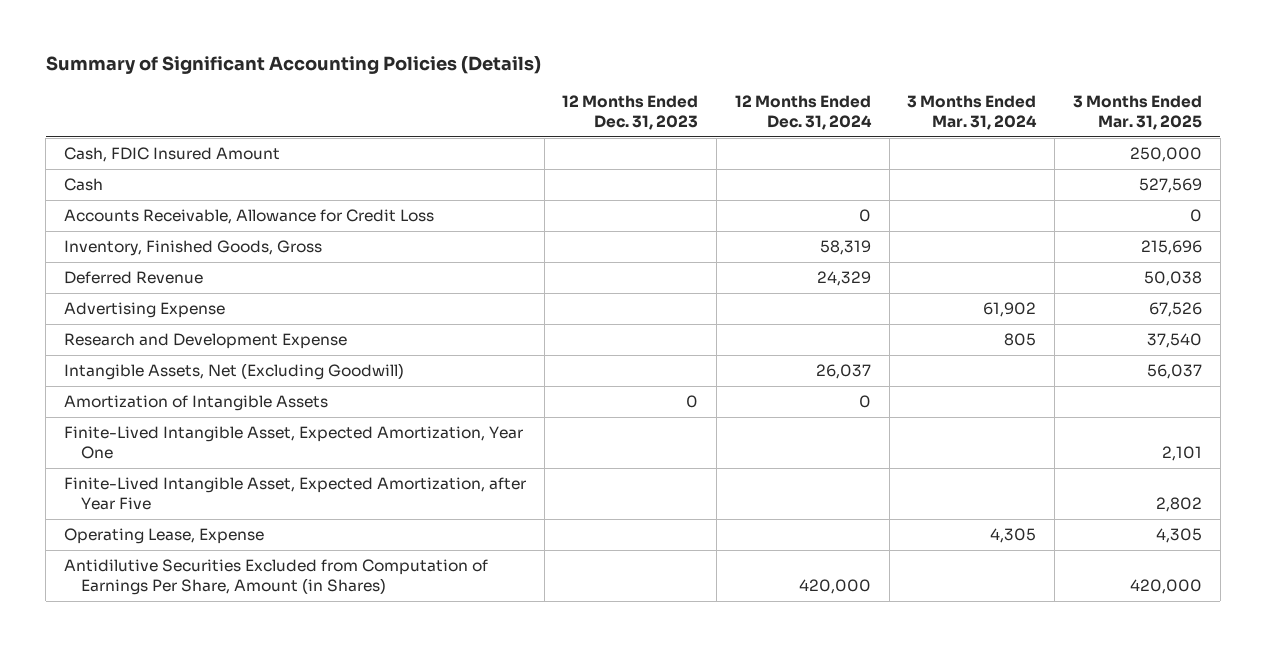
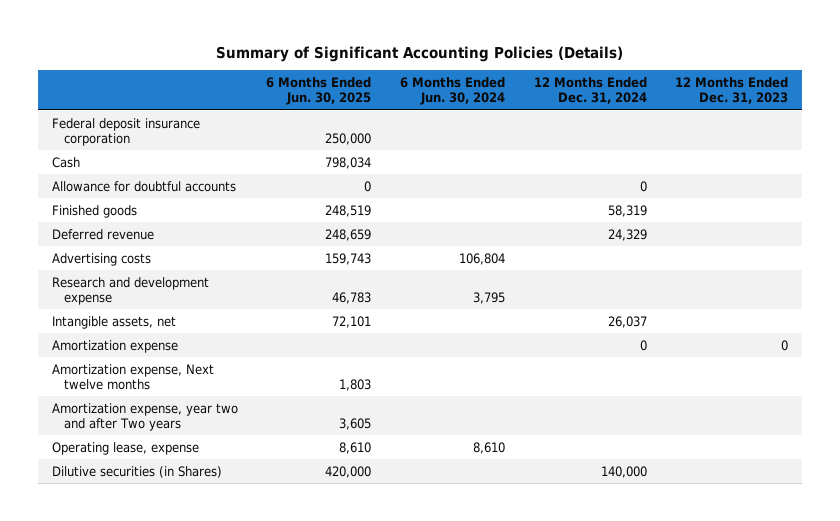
[907,94,1038,131] 3 Months Ended Mar. 31, 2024 -> none
[1072,94,1202,131] 3 Months Ended Mar. 31, 2025 -> none
none -> [266,77,372,106] 6 Months Ended Jun. 30, 2025
none -> [400,77,506,106] 6 Months Ended Jun. 30, 2024
[63,147,280,163] Cash, FDIC Insured Amount -> [51,117,200,146] Federal deposit insurance corporation
[63,209,434,225] Accounts Receivable, Allowance for Credit Loss -> [51,180,236,192] Allowance for doubtful accounts
[63,240,322,257] Inventory, Finished Goods, Gross -> [51,204,137,218] Finished goods
[63,271,203,285] Deferred Revenue -> [51,228,154,240] Deferred revenue
[63,302,225,319] Advertising Expense -> [51,252,151,266] Advertising costs
[63,333,347,350] Research and Development Expense -> [51,276,209,305] Research and development expense
[63,363,404,381] Intangible Assets, Net (Excluding Goodwill) -> [51,315,176,329] Intangible assets, net
[63,395,328,412] Amortization of Intangible Assets -> [51,339,178,353] Amortization expense
[63,426,523,460] Finite-Lived Intangible Asset, Expected Amortization, Year One -> [51,363,214,390] Amortization expense, Next twelve months
[63,477,526,511] Finite-Lived Intangible Asset, Expected Amortization, after Year Five -> [51,402,238,431] Amortization expense, year two and after Two years
[63,528,264,545] Operating Lease, Expense -> [51,441,199,455] Operating lease, expense
[63,559,488,596] Antidilutive Securities Excluded from Computation of Earnings Per Share, Amount (in Shares) -> [51,465,222,478] Dilutive securities (in Shares)
[798,579,871,595] 420,000 -> [600,465,647,478] 140,000

